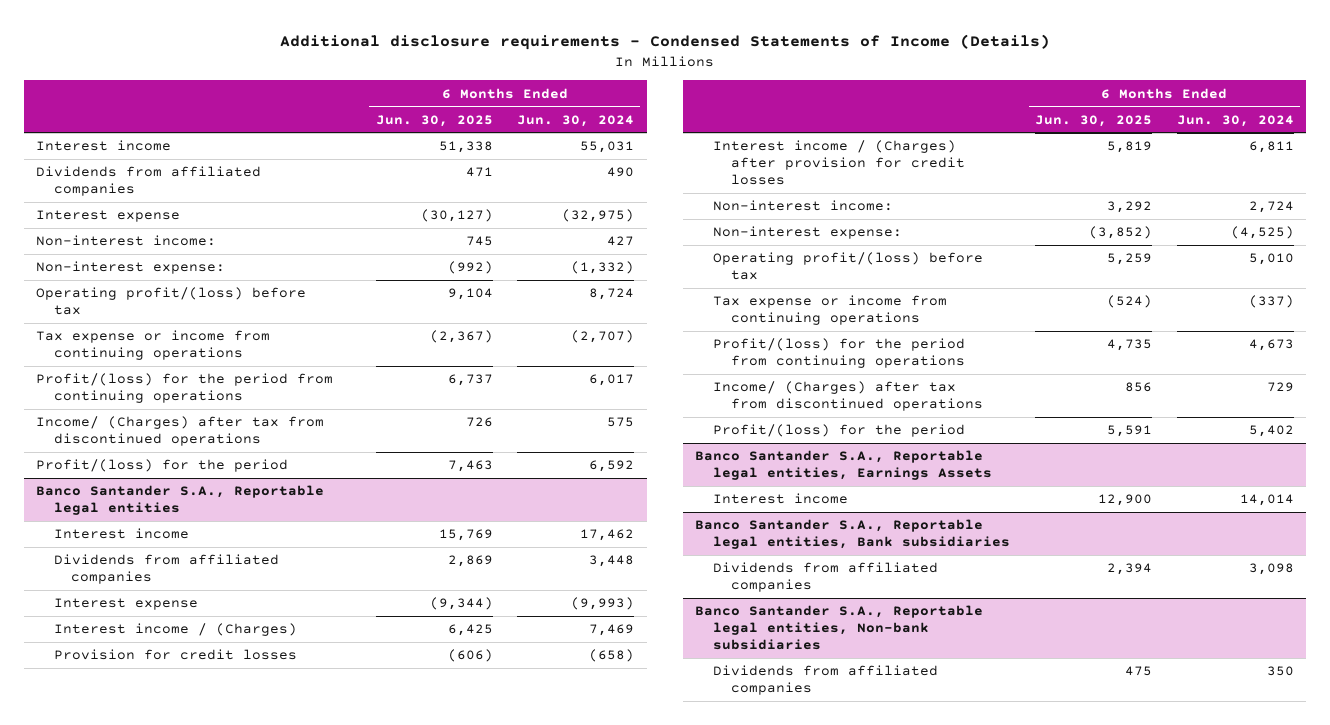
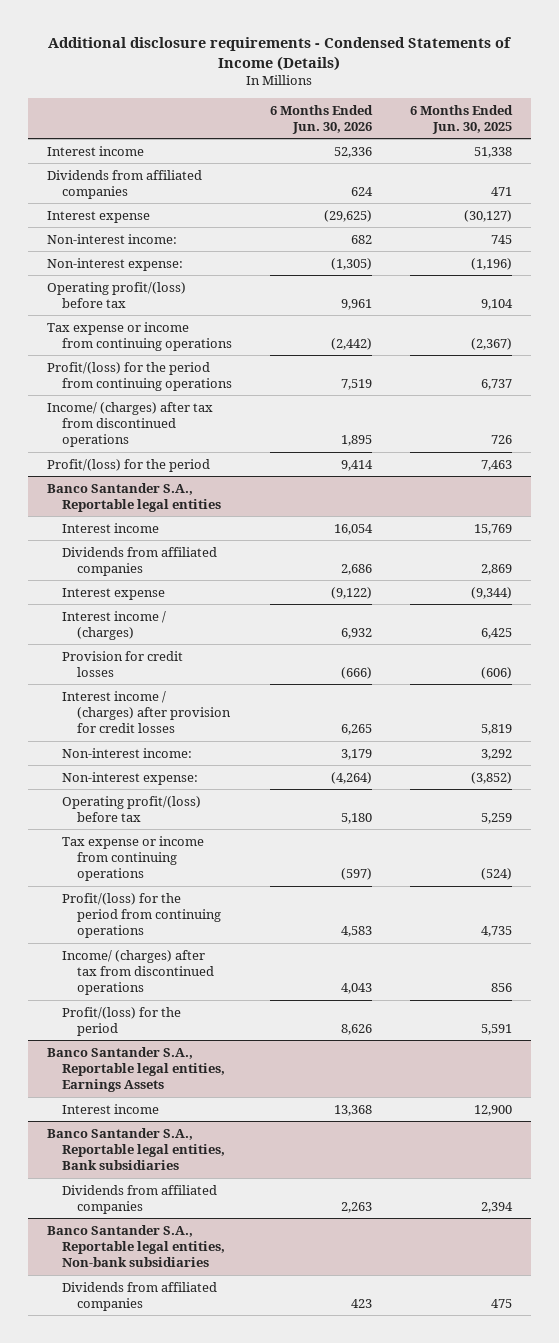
[517,114,635,127] Jun. 30, 2024 -> none
none -> [269,104,373,134] 6 Months Ended Jun. 30, 2026
[447,261,493,275] (992) -> [470,257,512,270] (1,196)
[36,416,325,447] Income/ (Charges) after tax from discontinued operations -> [47,401,214,447] Income/ (charges) after tax from discontinued operations
[53,623,297,637] Interest income / (Charges) -> [61,610,166,640] Interest income / (charges)
[713,140,965,185] Interest income / (Charges) after provision for credit losses -> [61,690,231,733] Interest income / (charges) after provision for credit losses
[713,381,983,412] Income/ (Charges) after tax from discontinued operations -> [61,949,214,995] Income/ (charges) after tax from discontinued operations

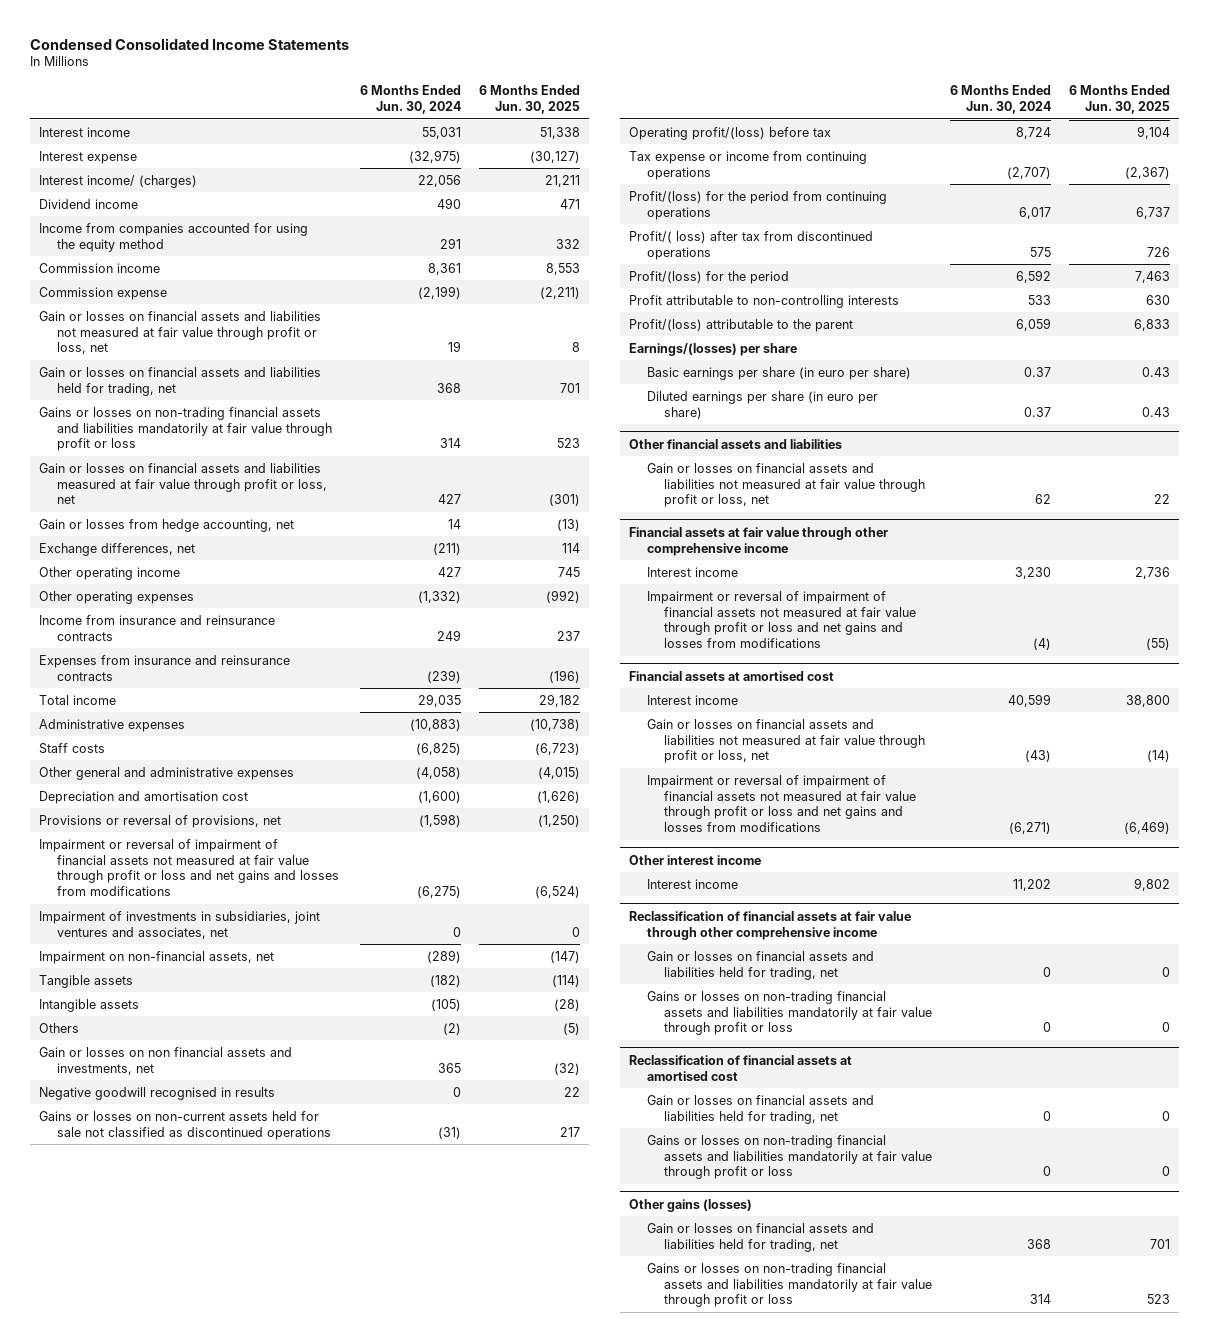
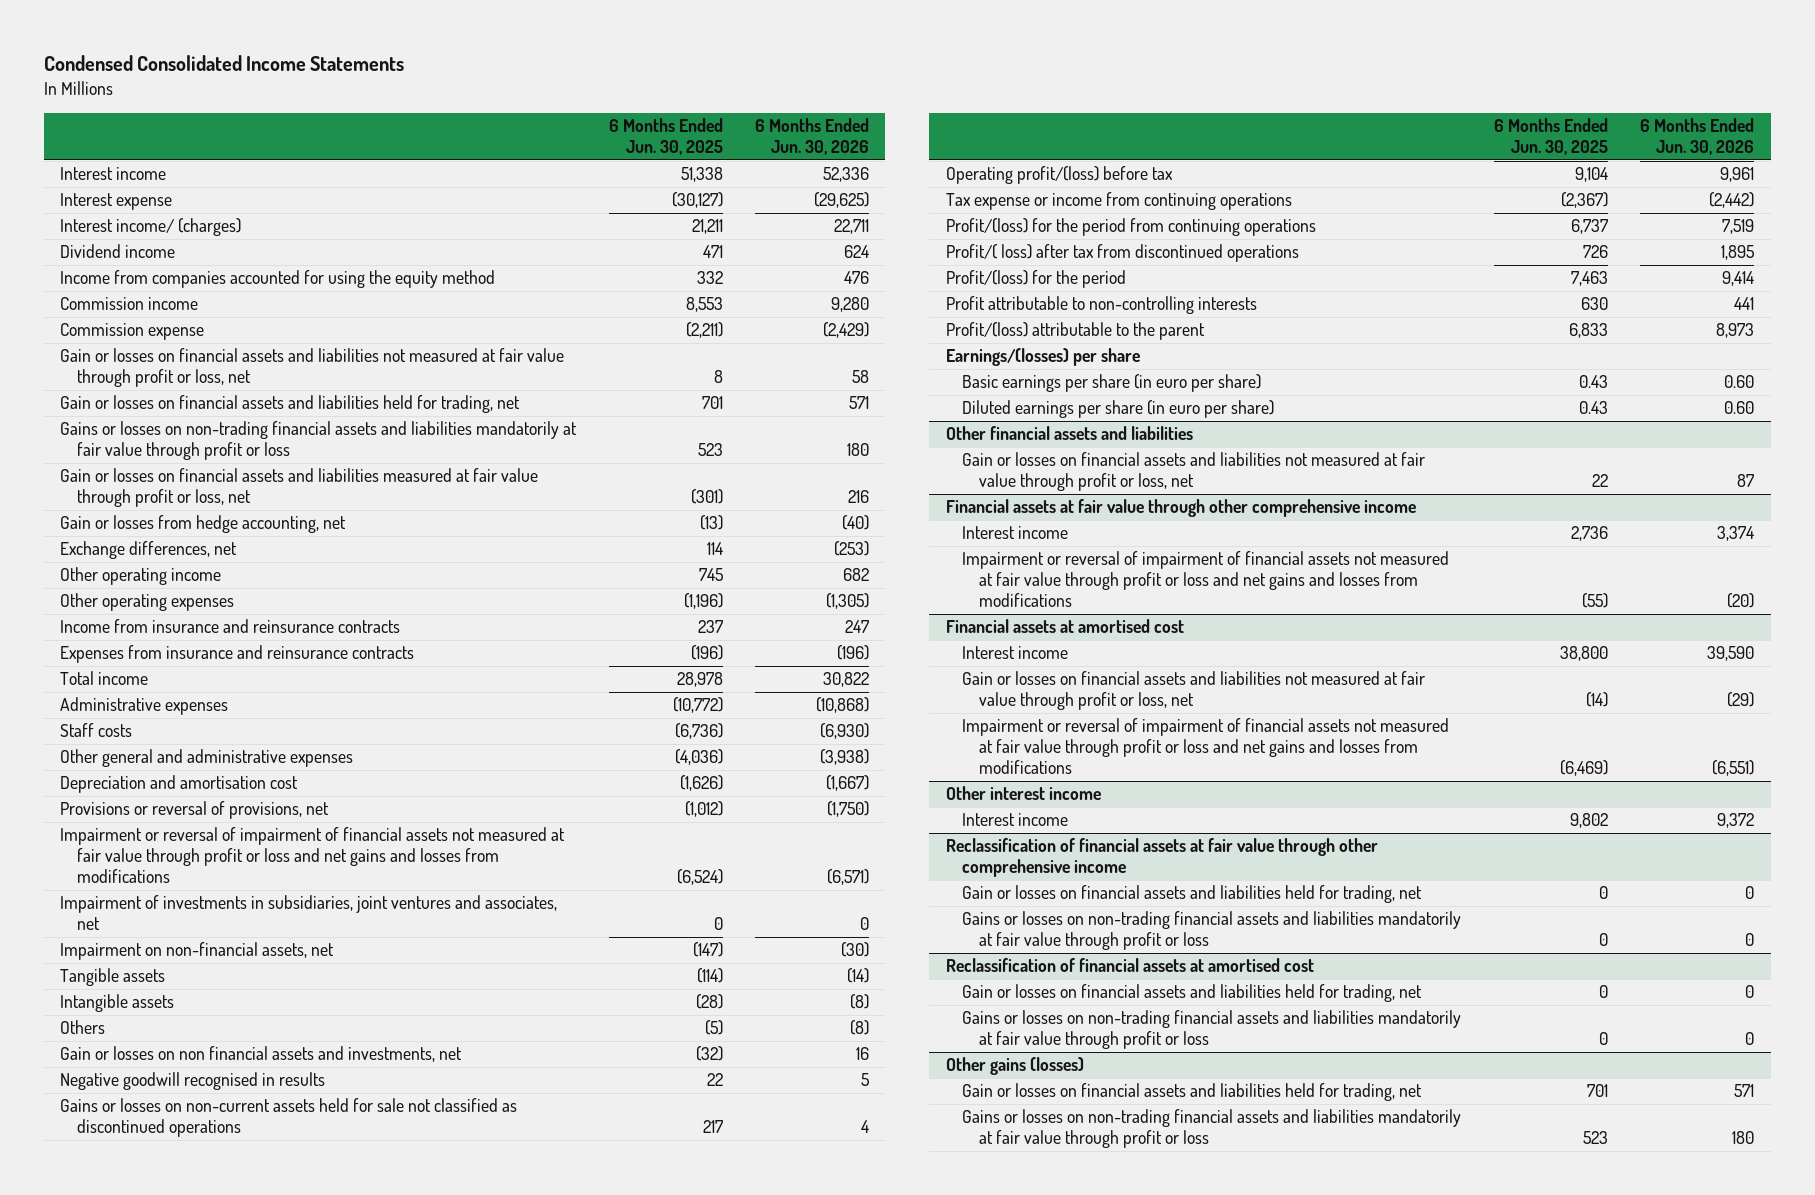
[360,85,462,115] 6 Months Ended Jun. 30, 2024 -> none
none -> [755,118,870,156] 6 Months Ended Jun. 30, 2026
[546,589,581,603] (992) -> [683,593,723,610] (1,196)
[539,693,581,707] 29,182 -> [676,672,723,688] 28,978
[530,718,581,731] (10,738) -> [672,697,723,714] (10,772)
[535,742,581,755] (6,723) -> [674,723,723,740] (6,736)
[538,766,581,779] (4,015) -> [674,749,723,766] (4,036)
[538,814,581,827] (1,250) -> [684,801,723,818] (1,012)

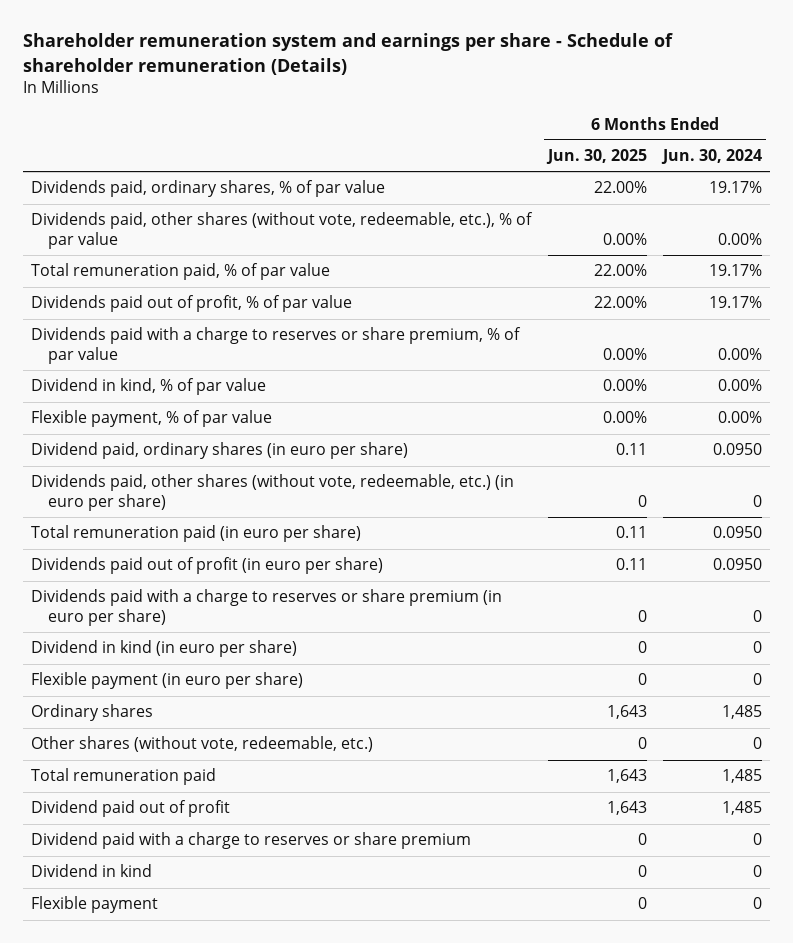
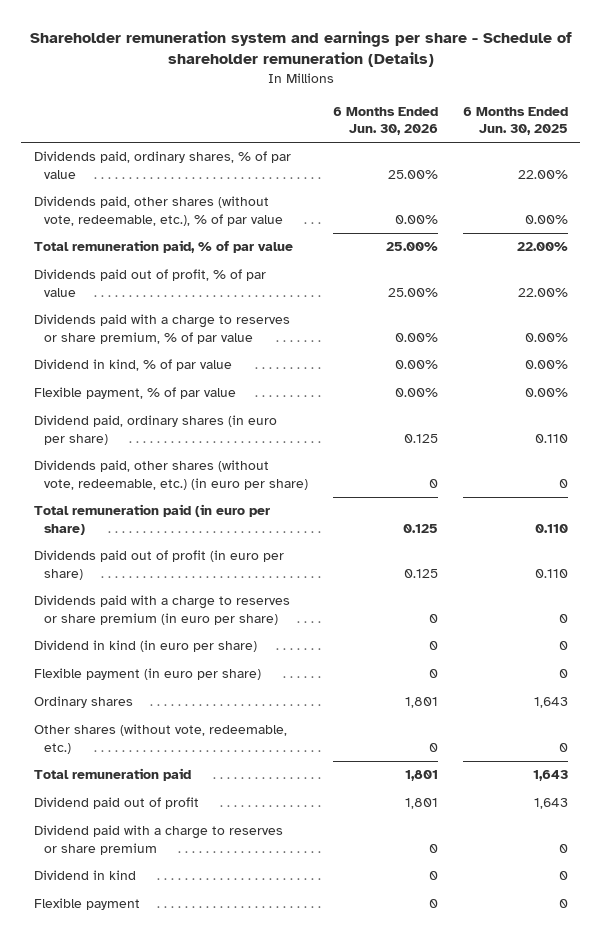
[661,149,763,165] Jun. 30, 2024 -> none
none -> [332,106,438,136] 6 Months Ended Jun. 30, 2026
[615,443,647,456] 0.11 -> [534,434,568,444] 0.110
[615,526,647,539] 0.11 -> [534,524,568,534] 0.110
[615,558,647,571] 0.11 -> [534,569,568,579] 0.110

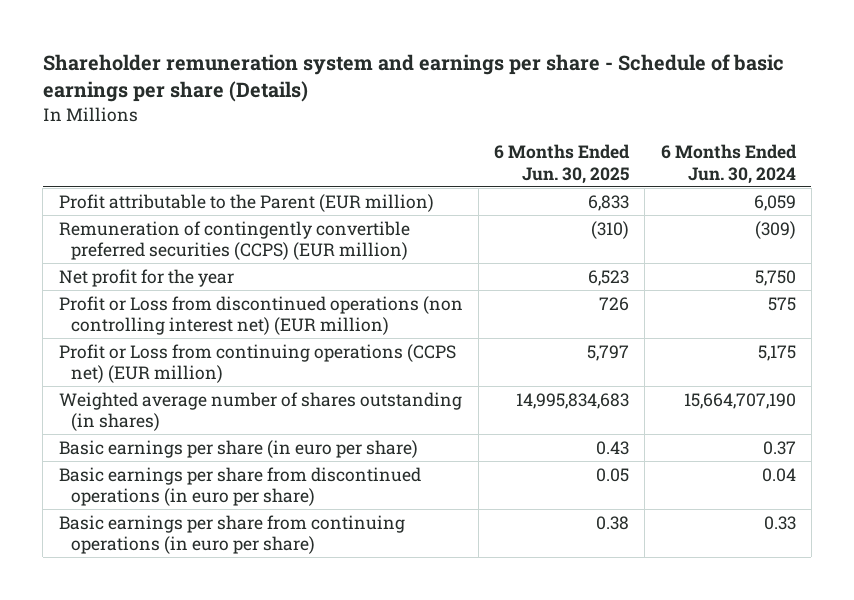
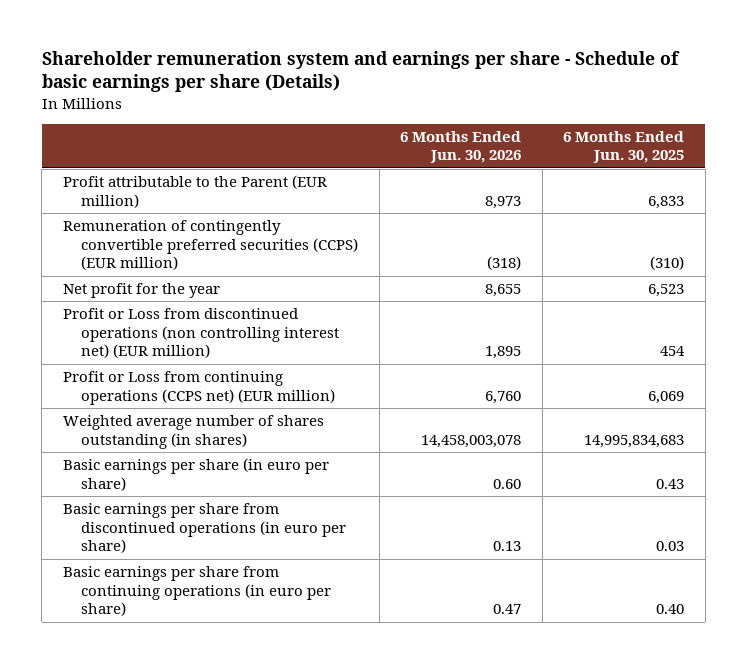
[660,144,797,184] 6 Months Ended Jun. 30, 2024 -> none
none -> [400,130,522,164] 6 Months Ended Jun. 30, 2026
[599,296,630,311] 726 -> [660,346,686,357] 454
[587,344,630,361] 5,797 -> [648,390,685,404] 6,069
[596,467,630,482] 0.05 -> [656,541,685,552] 0.03
[596,515,630,530] 0.38 -> [656,604,685,615] 0.40

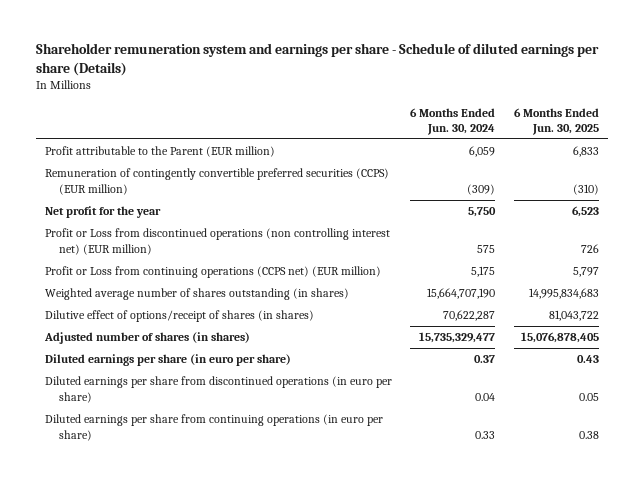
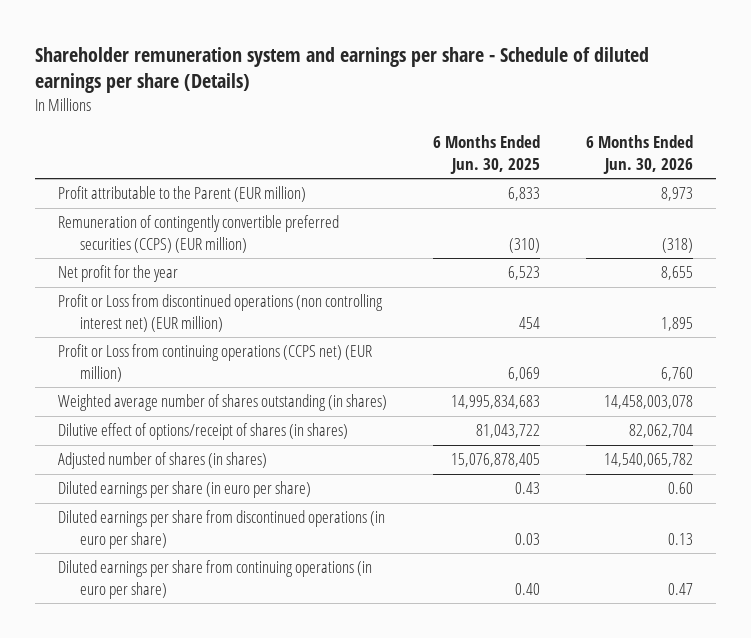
[410,107,496,135] 6 Months Ended Jun. 30, 2024 -> none
none -> [586,135,694,174] 6 Months Ended Jun. 30, 2026
[580,243,599,253] 726 -> [519,317,541,330] 454
[572,267,599,278] 5,797 -> [508,367,541,382] 6,069
[578,392,599,401] 0.05 -> [515,533,541,546] 0.03
[578,430,599,439] 0.38 -> [515,583,541,596] 0.40

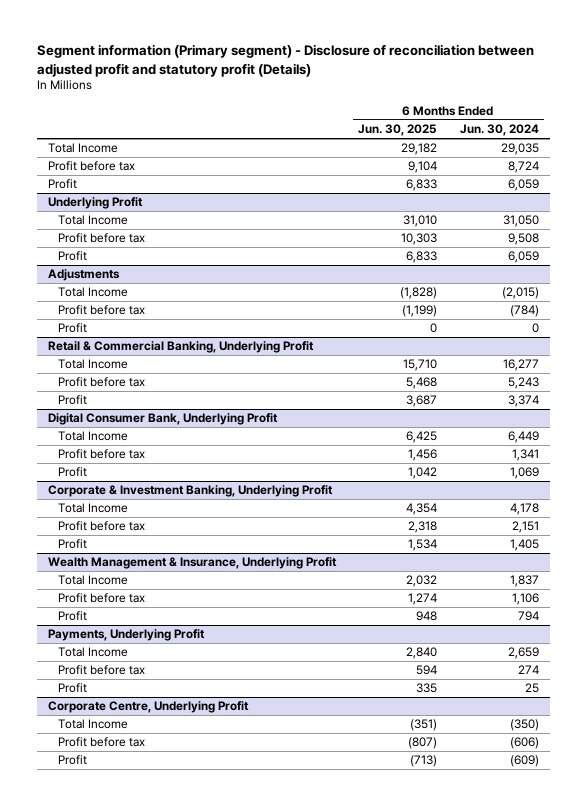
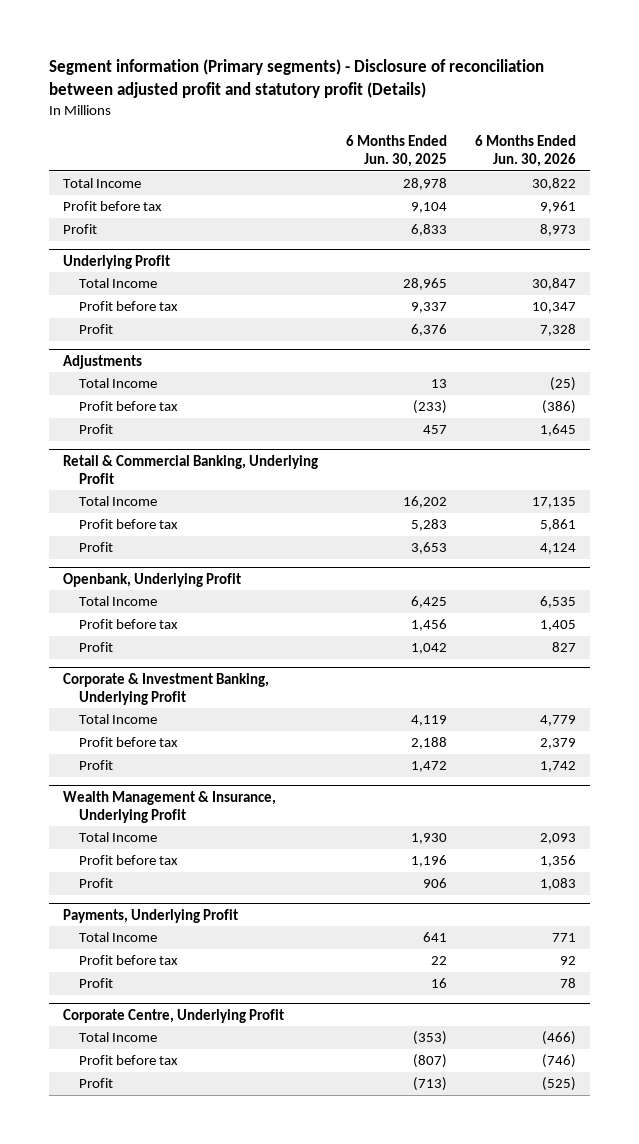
[36,44,534,77] Segment information (Primary segment) - Disclosure of reconciliation between adjusted profit and statutory profit (Details) -> [49,59,545,99] Segment information (Primary segments) - Disclosure of reconciliation between adjusted profit and statutory profit (Details)
[459,124,539,137] Jun. 30, 2024 -> none
none -> [474,135,576,168] 6 Months Ended Jun. 30, 2026
[401,143,438,156] 29,182 -> [402,178,447,191] 28,978
[403,215,438,228] 31,010 -> [402,278,447,291] 28,965
[401,233,438,246] 10,303 -> [410,302,447,314] 9,337
[406,251,438,264] 6,833 -> [410,324,447,337] 6,376
[400,287,438,300] (1,828) -> [430,379,447,389] 13
[402,305,438,318] (1,199) -> [412,400,447,415] (233)
[430,323,438,334] 0 -> [422,425,447,435] 457
[48,413,279,426] Digital Consumer Bank, Underlying Profit -> none
[403,359,438,372] 15,710 -> [402,496,447,509] 16,202
[406,377,438,390] 5,468 -> [410,519,447,532] 5,283
[406,395,438,408] 3,687 -> [410,542,447,555] 3,653
none -> [63,573,242,588] Openbank, Underlying Profit
[406,503,438,516] 4,354 -> [410,715,447,727] 4,119
[408,521,438,534] 2,318 -> [410,737,447,750] 2,188
[408,539,438,552] 1,534 -> [410,761,447,773] 1,472
[406,575,438,588] 2,032 -> [410,833,447,845] 1,930
[408,593,438,606] 1,274 -> [410,855,447,868] 1,196
[416,611,438,622] 948 -> [422,878,447,889] 906
[406,647,438,660] 2,840 -> [422,932,447,943] 641
[416,665,438,676] 594 -> [430,956,447,966] 22
[416,683,438,694] 335 -> [430,978,447,989] 16
[410,719,438,732] (351) -> [412,1031,447,1046] (353)

